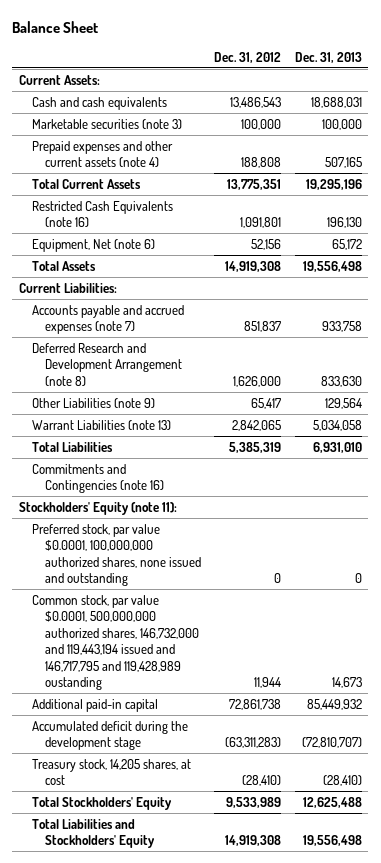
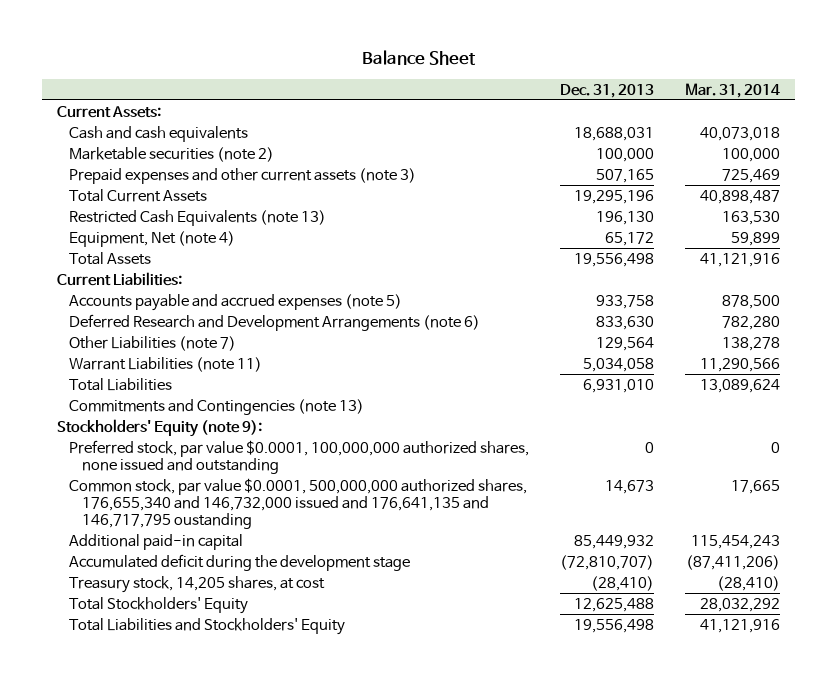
[214,51,282,63] Dec. 31, 2012 -> none
none -> [684,82,780,98] Mar. 31, 2014
[32,118,183,129] Marketable securities (note 3) -> [69,146,275,162] Marketable securities (note 2)
[32,140,174,168] Prepaid expenses and other current assets (note 4) -> [69,167,417,184] Prepaid expenses and other current assets (note 3)
[32,200,174,228] Restricted Cash Equivalents (note 16) -> [69,209,327,226] Restricted Cash Equivalents (note 13)
[32,238,156,252] Equipment, Net (note 6) -> [69,230,236,247] Equipment, Net (note 4)
[32,304,185,335] Accounts payable and accrued expenses (note 7) -> [69,293,403,311] Accounts payable and accrued expenses (note 5)
[32,342,183,386] Deferred Research and Development Arrangement (note 8) -> [69,313,481,331] Deferred Research and Development Arrangements (note 6)
[32,397,156,408] Other Liabilities (note 9) -> [69,335,237,351] Other Liabilities (note 7)
[32,419,172,430] Warrant Liabilities (note 13) -> [69,356,263,372] Warrant Liabilities (note 11)
[32,463,165,494] Commitments and Contingencies (note 16) -> [69,398,365,415] Commitments and Contingencies (note 13)
[18,501,177,515] Stockholders' Equity (note 11): -> [56,418,262,437] Stockholders' Equity (note 9):
[32,594,200,691] Common stock, par value $0.0001, 500,000,000 authorized shares, 146,732,000 and 119,443,194 issued and 146,717,795 and 119,428,989 oustanding -> [69,477,528,529] Common stock, par value $0.0001, 500,000,000 authorized shares, 176,655,340 and 146,732,000 issued and 176,641,135 and 146,717,795 oustanding

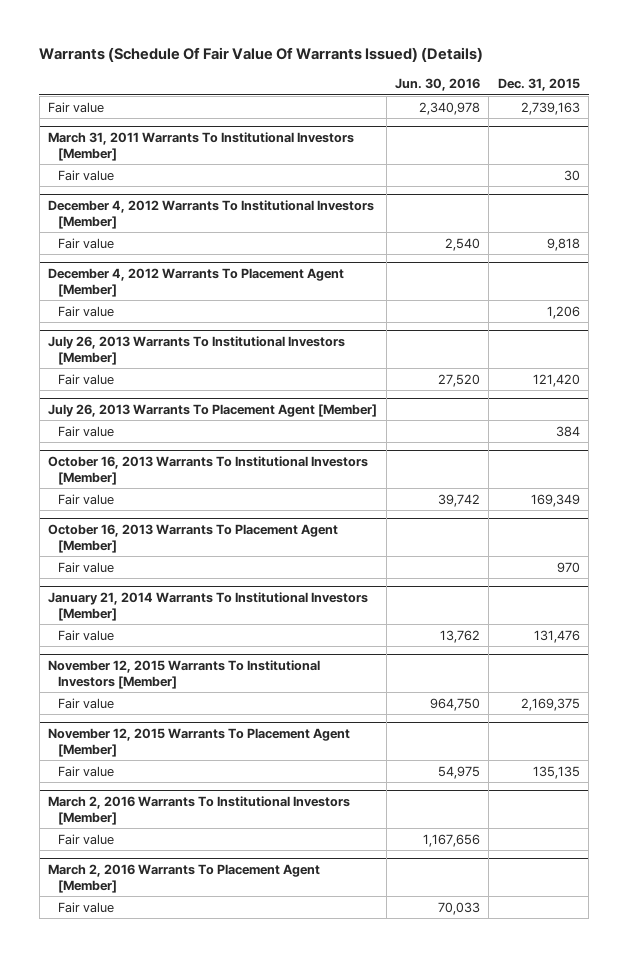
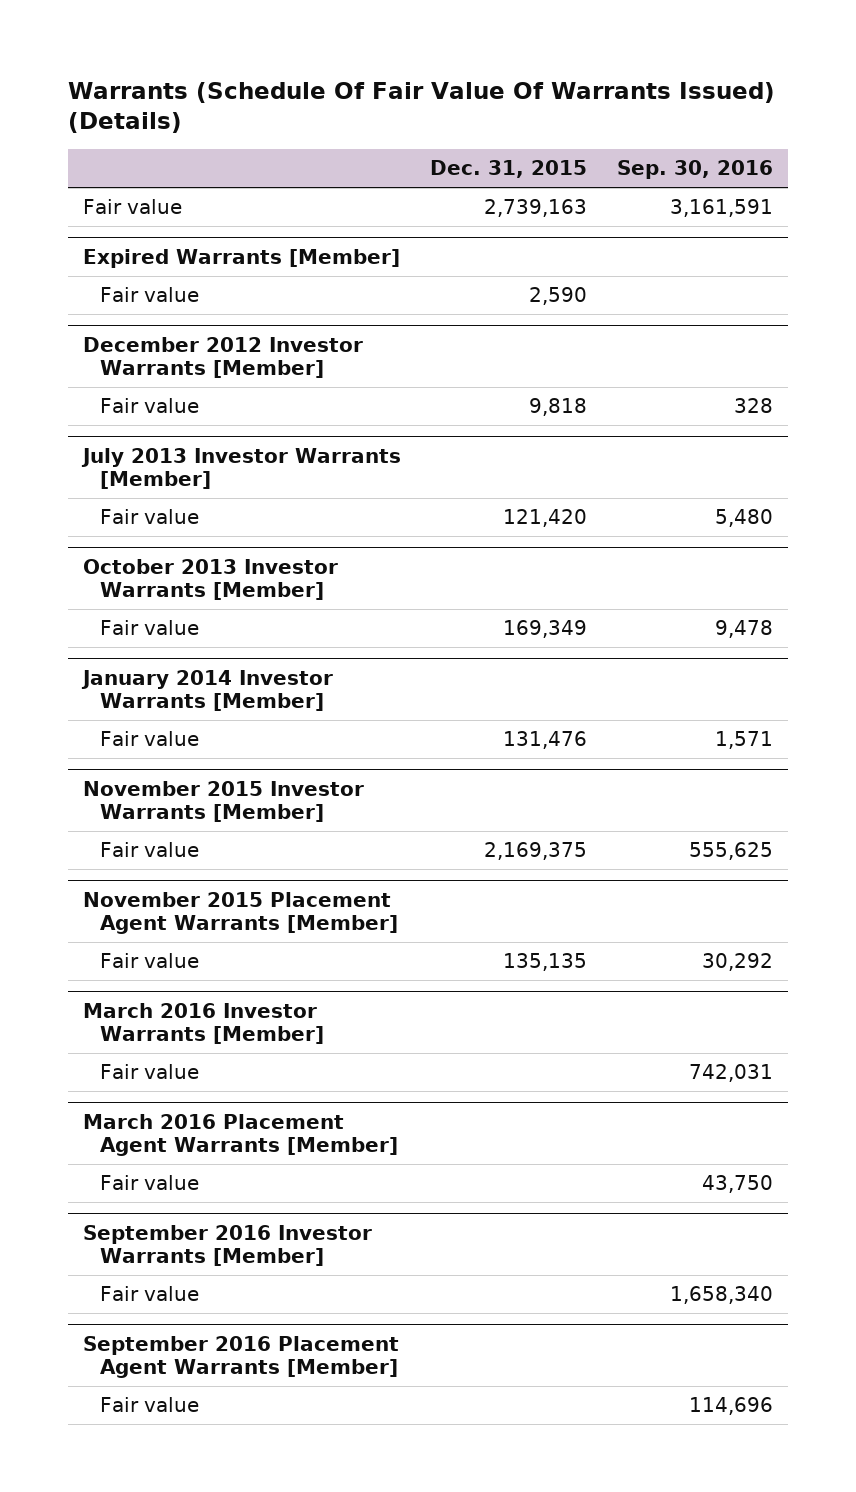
[395,78,481,92] Jun. 30, 2016 -> none
none -> [616,160,773,180] Sep. 30, 2016
[48,131,355,161] March 31, 2011 Warrants To Institutional Investors [Member] -> none
none -> [82,248,400,268] Expired Warrants [Member]
[563,169,580,181] 30 -> [529,287,588,306] 2,590
[48,199,375,229] December 4, 2012 Warrants To Institutional Investors [Member] -> [82,336,363,378] December 2012 Investor Warrants [Member]
[48,267,345,297] December 4, 2012 Warrants To Placement Agent [Member] -> none
[58,305,115,317] Fair value -> none
[48,335,346,365] July 26, 2013 Warrants To Institutional Investors [Member] -> [80,447,401,489] July 2013 Investor Warrants [Member]
[48,403,378,417] July 26, 2013 Warrants To Placement Agent [Member] -> none
[58,425,115,437] Fair value -> none
[48,455,369,485] October 16, 2013 Warrants To Institutional Investors [Member] -> [82,558,338,600] October 2013 Investor Warrants [Member]
[48,523,339,553] October 16, 2013 Warrants To Placement Agent [Member] -> none
[58,561,115,573] Fair value -> none
[48,591,369,621] January 21, 2014 Warrants To Institutional Investors [Member] -> [80,669,333,711] January 2014 Investor Warrants [Member]
[48,659,321,689] November 12, 2015 Warrants To Institutional Investors [Member] -> [82,780,364,822] November 2015 Investor Warrants [Member]
[48,727,351,757] November 12, 2015 Warrants To Placement Agent [Member] -> [82,891,399,934] November 2015 Placement Agent Warrants [Member]
[48,795,351,825] March 2, 2016 Warrants To Institutional Investors [Member] -> [82,1002,325,1044] March 2016 Investor Warrants [Member]
[48,863,321,893] March 2, 2016 Warrants To Placement Agent [Member] -> [82,1113,399,1156] March 2016 Placement Agent Warrants [Member]
none -> [82,1224,372,1266] September 2016 Investor Warrants [Member]
none -> [100,1286,200,1302] Fair value
none -> [82,1335,399,1378] September 2016 Placement Agent Warrants [Member]
none -> [100,1397,200,1413] Fair value

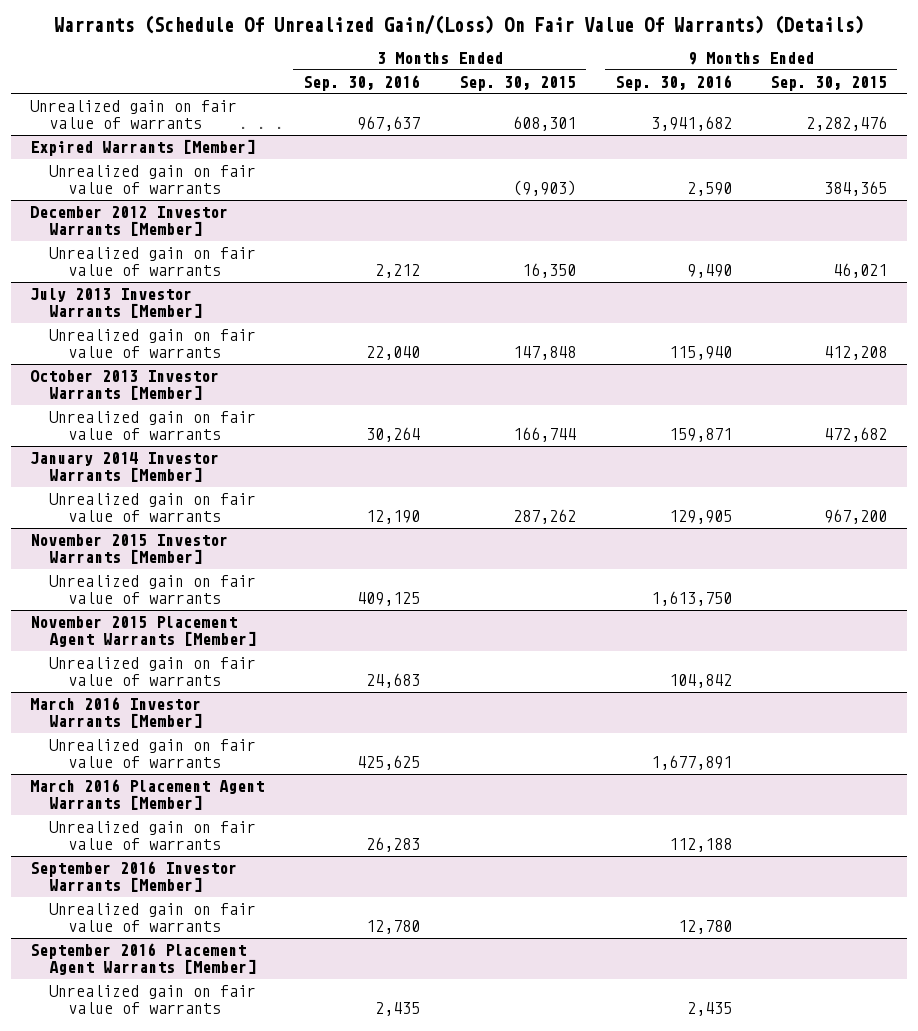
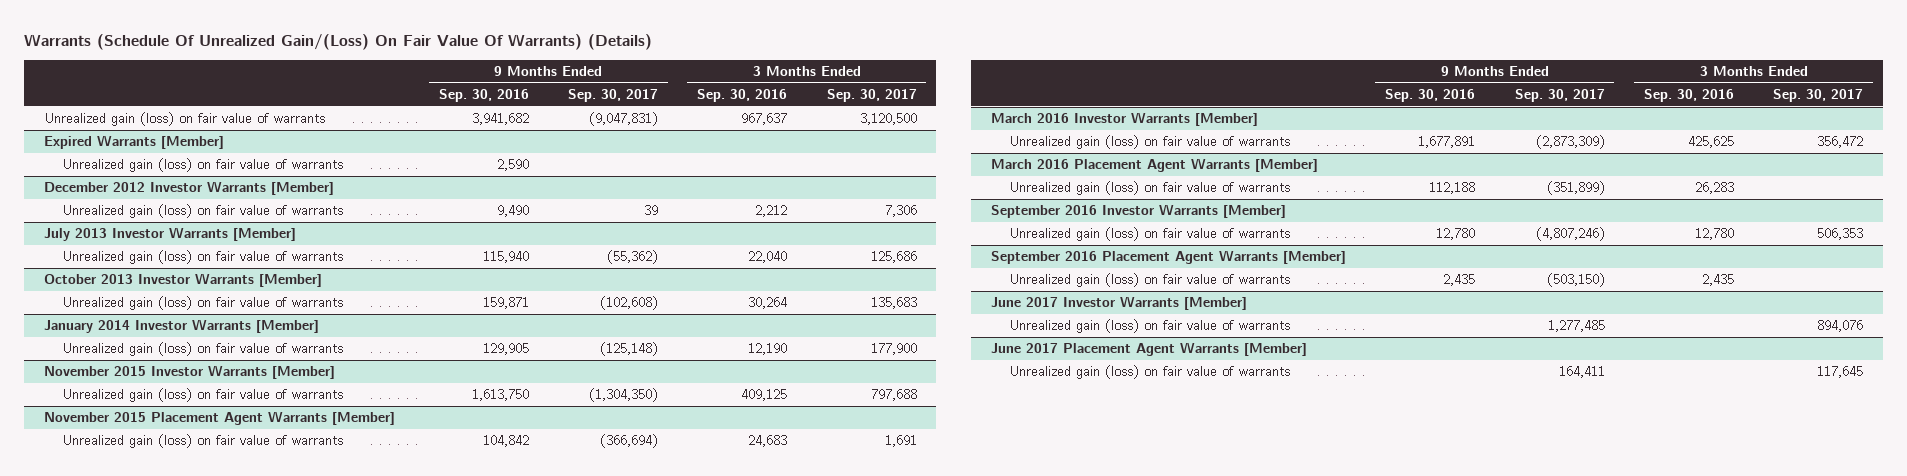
[458,75,576,91] Sep. 30, 2015 -> none
[770,75,888,91] Sep. 30, 2015 -> none
none -> [567,89,658,103] Sep. 30, 2017
none -> [826,89,917,103] Sep. 30, 2017
[30,100,238,130] Unrealized gain on fair value of warrants -> [44,112,326,127] Unrealized gain (loss) on fair value of warrants
[49,165,257,195] Unrealized gain on fair value of warrants -> [62,158,344,173] Unrealized gain (loss) on fair value of warrants
[49,247,257,277] Unrealized gain on fair value of warrants -> [62,204,344,219] Unrealized gain (loss) on fair value of warrants
[49,329,257,359] Unrealized gain on fair value of warrants -> [62,250,344,265] Unrealized gain (loss) on fair value of warrants
[49,411,257,441] Unrealized gain on fair value of warrants -> [62,296,344,311] Unrealized gain (loss) on fair value of warrants
[49,493,257,523] Unrealized gain on fair value of warrants -> [62,342,344,357] Unrealized gain (loss) on fair value of warrants
[49,575,257,605] Unrealized gain on fair value of warrants -> [62,388,344,403] Unrealized gain (loss) on fair value of warrants
[49,657,257,687] Unrealized gain on fair value of warrants -> [62,434,344,449] Unrealized gain (loss) on fair value of warrants
[49,739,257,769] Unrealized gain on fair value of warrants -> [1008,135,1290,150] Unrealized gain (loss) on fair value of warrants
[49,821,257,851] Unrealized gain on fair value of warrants -> [1008,181,1290,196] Unrealized gain (loss) on fair value of warrants
[49,903,257,933] Unrealized gain on fair value of warrants -> [1008,227,1290,242] Unrealized gain (loss) on fair value of warrants
[49,985,257,1015] Unrealized gain on fair value of warrants -> [1008,273,1290,288] Unrealized gain (loss) on fair value of warrants
none -> [990,296,1247,311] June 2017 Investor Warrants [Member]
none -> [1008,319,1290,334] Unrealized gain (loss) on fair value of warrants
none -> [990,342,1307,357] June 2017 Placement Agent Warrants [Member]
none -> [1008,365,1290,380] Unrealized gain (loss) on fair value of warrants

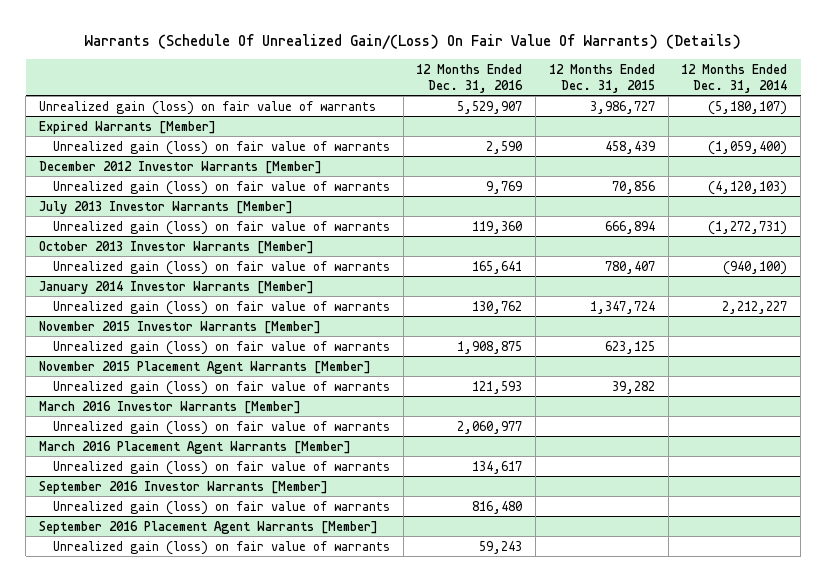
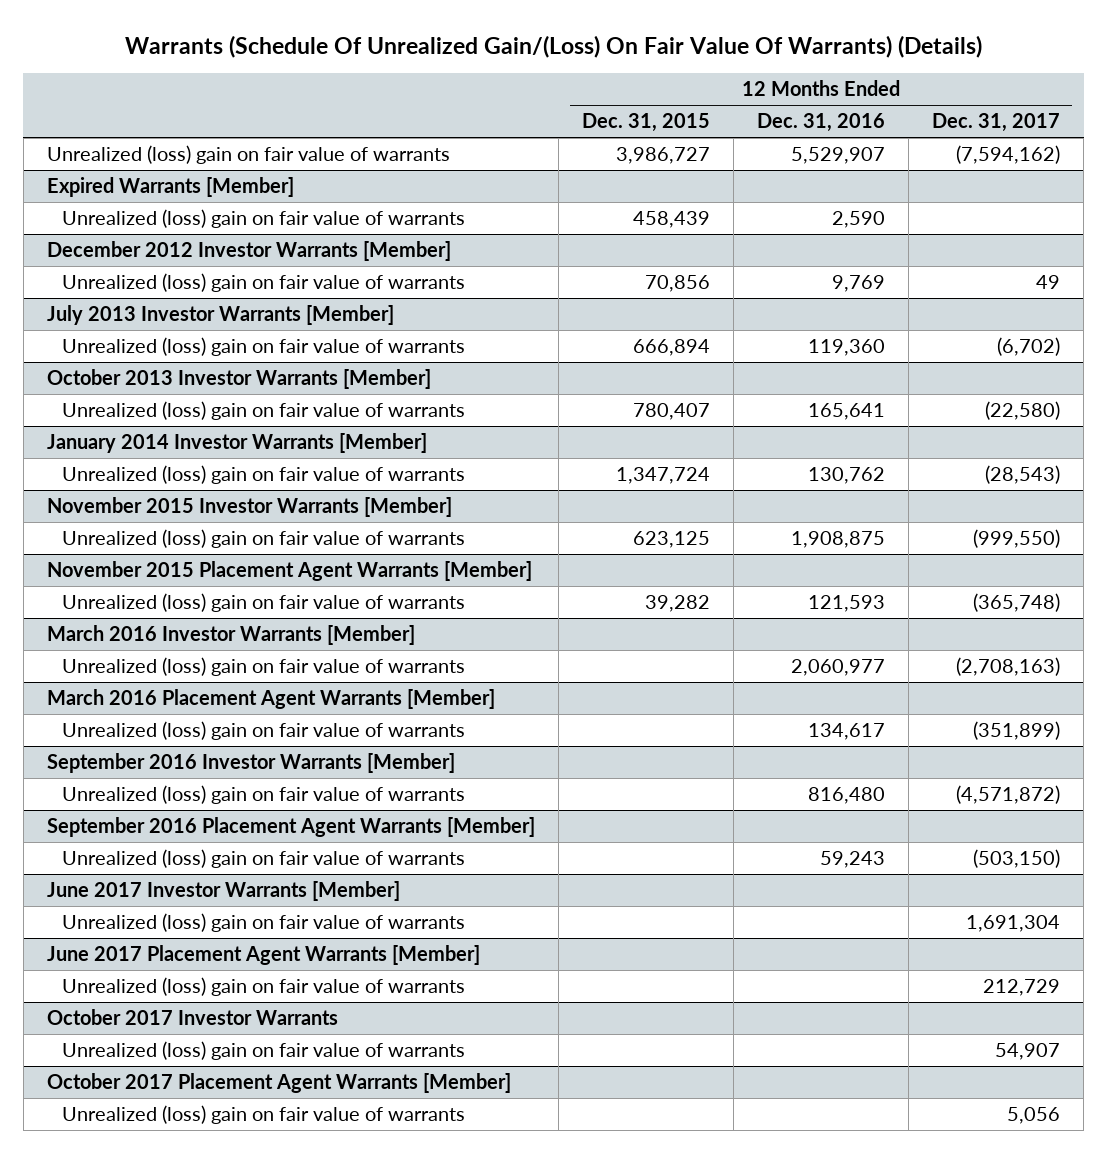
[681,63,788,93] 12 Months Ended Dec. 31, 2014 -> none
none -> [932,113,1061,133] Dec. 31, 2017
[38,100,376,115] Unrealized gain (loss) on fair value of warrants -> [46,145,450,165] Unrealized (loss) gain on fair value of warrants
[53,140,391,155] Unrealized gain (loss) on fair value of warrants -> [61,209,465,229] Unrealized (loss) gain on fair value of warrants
[53,180,391,195] Unrealized gain (loss) on fair value of warrants -> [61,273,465,293] Unrealized (loss) gain on fair value of warrants
[53,220,391,235] Unrealized gain (loss) on fair value of warrants -> [61,337,465,357] Unrealized (loss) gain on fair value of warrants
[53,260,391,275] Unrealized gain (loss) on fair value of warrants -> [61,401,465,421] Unrealized (loss) gain on fair value of warrants
[53,300,391,315] Unrealized gain (loss) on fair value of warrants -> [61,465,465,485] Unrealized (loss) gain on fair value of warrants
[53,340,391,355] Unrealized gain (loss) on fair value of warrants -> [61,529,465,549] Unrealized (loss) gain on fair value of warrants
[53,380,391,395] Unrealized gain (loss) on fair value of warrants -> [61,593,465,613] Unrealized (loss) gain on fair value of warrants
[53,420,391,435] Unrealized gain (loss) on fair value of warrants -> [61,657,465,677] Unrealized (loss) gain on fair value of warrants
[53,460,391,475] Unrealized gain (loss) on fair value of warrants -> [61,721,465,741] Unrealized (loss) gain on fair value of warrants
[53,500,391,515] Unrealized gain (loss) on fair value of warrants -> [61,785,465,805] Unrealized (loss) gain on fair value of warrants
[53,540,391,555] Unrealized gain (loss) on fair value of warrants -> [61,849,465,869] Unrealized (loss) gain on fair value of warrants
none -> [46,881,400,902] June 2017 Investor Warrants [Member]
none -> [61,913,465,933] Unrealized (loss) gain on fair value of warrants
none -> [46,945,480,966] June 2017 Placement Agent Warrants [Member]
none -> [61,977,465,997] Unrealized (loss) gain on fair value of warrants
none -> [46,1009,338,1026] October 2017 Investor Warrants
none -> [61,1041,465,1061] Unrealized (loss) gain on fair value of warrants
none -> [46,1073,511,1094] October 2017 Placement Agent Warrants [Member]
none -> [61,1105,465,1125] Unrealized (loss) gain on fair value of warrants

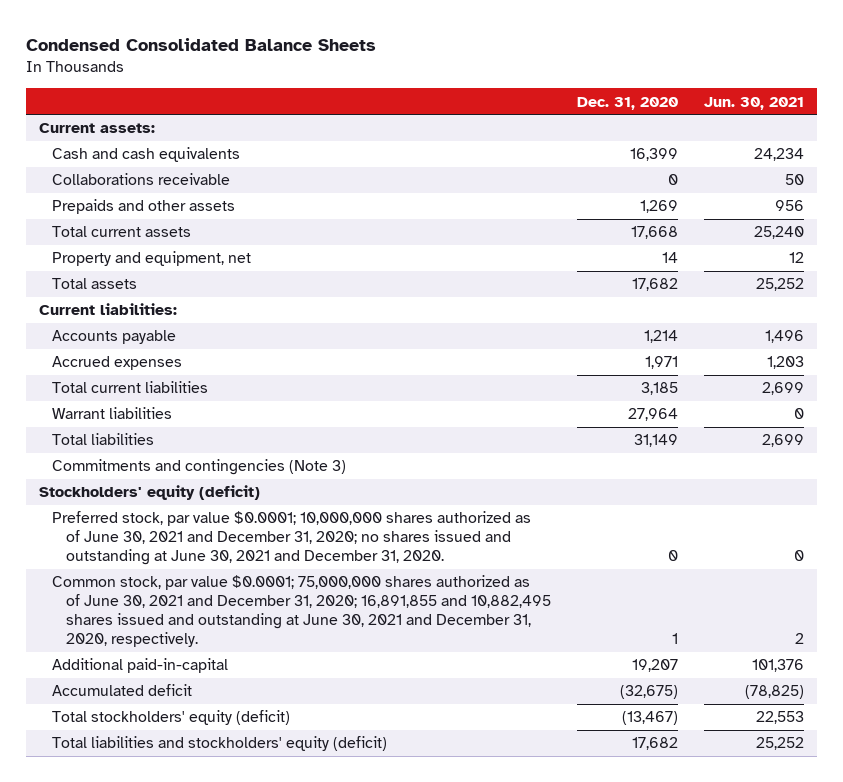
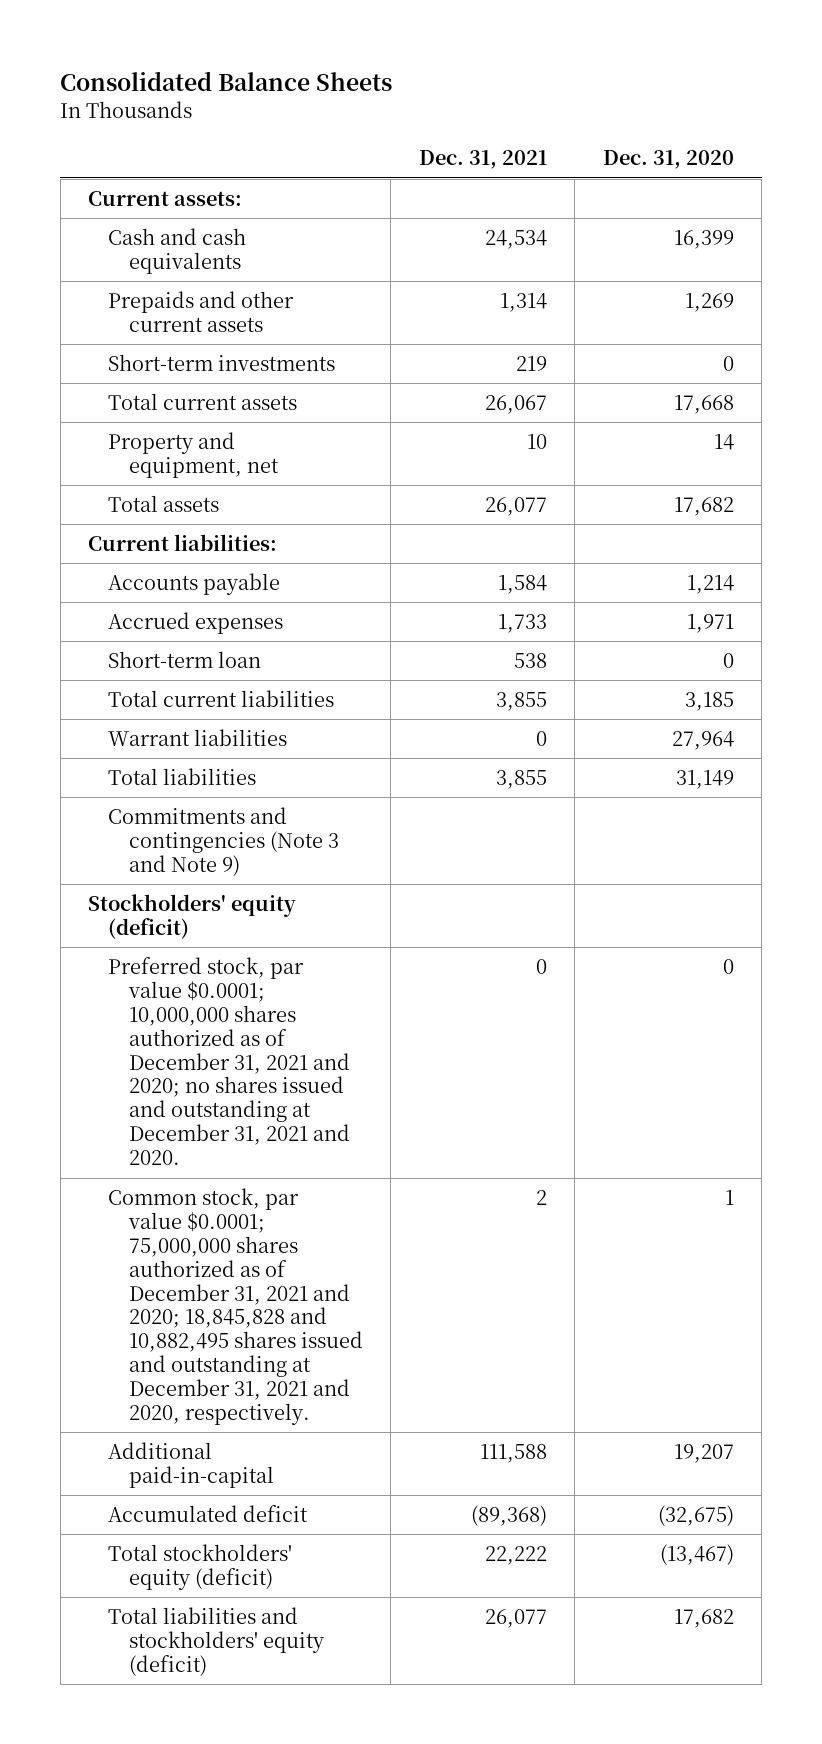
[26,37,377,51] Condensed Consolidated Balance Sheets -> [60,71,393,92] Consolidated Balance Sheets
[704,96,805,110] Jun. 30, 2021 -> none
none -> [418,150,547,170] Dec. 31, 2021
[52,173,231,186] Collaborations receivable -> none
[52,199,236,215] Prepaids and other assets -> [108,290,295,332] Prepaids and other current assets
none -> [108,353,336,371] Short-term investments
none -> [108,650,262,668] Short-term loan
[52,459,347,476] Commitments and contingencies (Note 3) -> [108,806,339,876] Commitments and contingencies (Note 3 and Note 9)
[52,511,532,566] Preferred stock, par value $0.0001; 10,000,000 shares authorized as of June 30, 2021 and December 31, 2020; no shares issued and outstanding at June 30, 2021 and December 31, 2020. -> [108,956,350,1166] Preferred stock, par value $0.0001; 10,000,000 shares authorized as of December 31, 2021 and 2020; no shares issued and outstanding at December 31, 2021 and 2020.
[52,575,551,648] Common stock, par value $0.0001; 75,000,000 shares authorized as of June 30, 2021 and December 31, 2020; 16,891,855 and 10,882,495 shares issued and outstanding at June 30, 2021 and December 31, 2020, respectively. -> [108,1187,363,1426] Common stock, par value $0.0001; 75,000,000 shares authorized as of December 31, 2021 and 2020; 18,845,828 and 10,882,495 shares issued and outstanding at December 31, 2021 and 2020, respectively.

